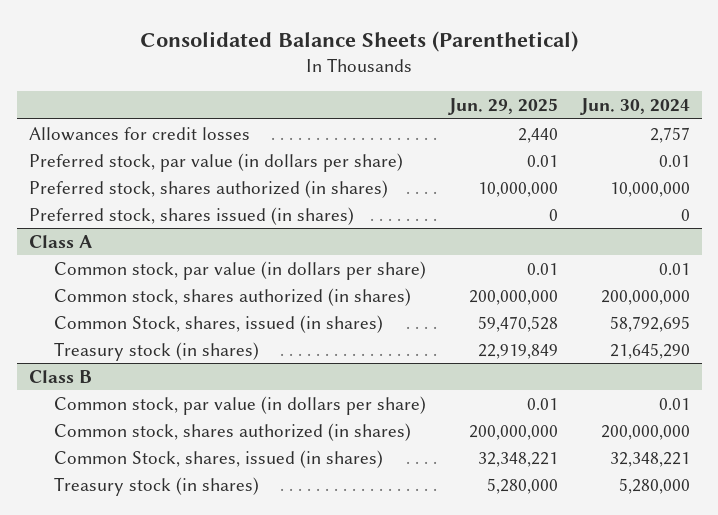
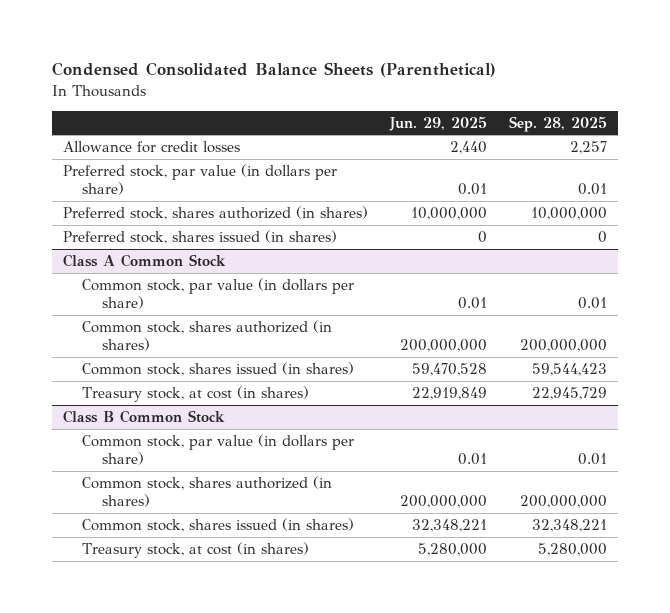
[140,30,579,52] Consolidated Balance Sheets (Parenthetical) -> [52,62,497,78] Condensed Consolidated Balance Sheets (Parenthetical)
[579,98,690,116] Jun. 30, 2024 -> none
none -> [509,115,608,132] Sep. 28, 2025
[28,126,250,141] Allowances for credit losses -> [63,140,241,153] Allowance for credit losses
[28,234,92,248] Class A -> [63,253,227,267] Class A Common Stock
[53,314,383,333] Common Stock, shares, issued (in shares) -> [82,361,355,376] Common stock, shares issued (in shares)
[53,341,259,361] Treasury stock (in shares) -> [82,385,310,402] Treasury stock, at cost (in shares)
[28,369,92,383] Class B -> [63,409,226,423] Class B Common Stock
[53,449,383,468] Common Stock, shares, issued (in shares) -> [82,517,355,532] Common stock, shares issued (in shares)
[53,476,259,496] Treasury stock (in shares) -> [82,541,310,558] Treasury stock, at cost (in shares)

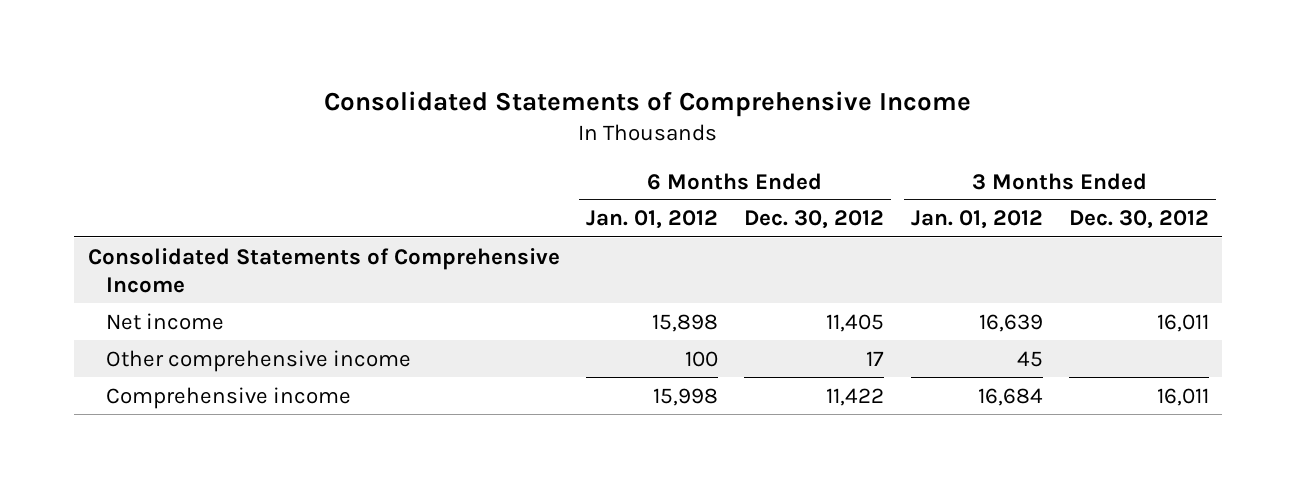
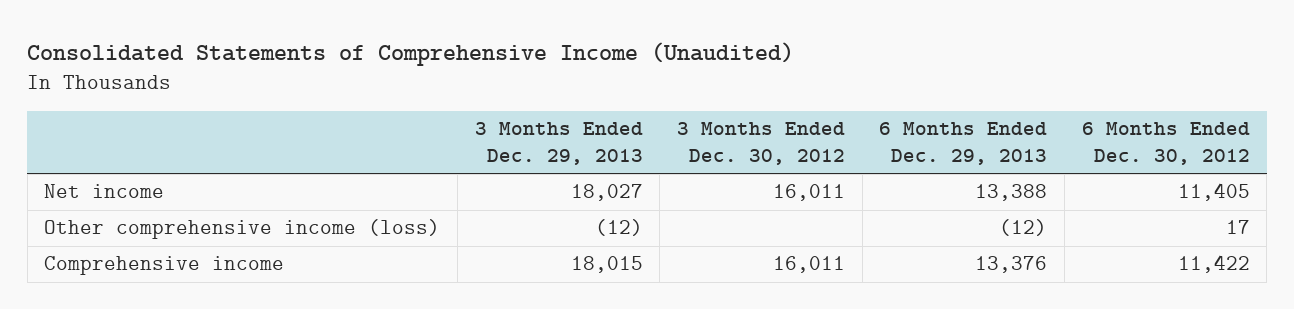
[324,90,972,117] Consolidated Statements of Comprehensive Income -> [27,42,795,67] Consolidated Statements of Comprehensive Income (Unaudited)
[585,210,718,230] Jan. 01, 2012 -> none
[910,210,1043,230] Jan. 01, 2012 -> none
none -> [474,121,643,165] 3 Months Ended Dec. 29, 2013
none -> [879,121,1048,165] 6 Months Ended Dec. 29, 2013
[87,247,560,293] Consolidated Statements of Comprehensive Income -> none
[106,349,412,372] Other comprehensive income -> [44,219,441,240] Other comprehensive income (loss)

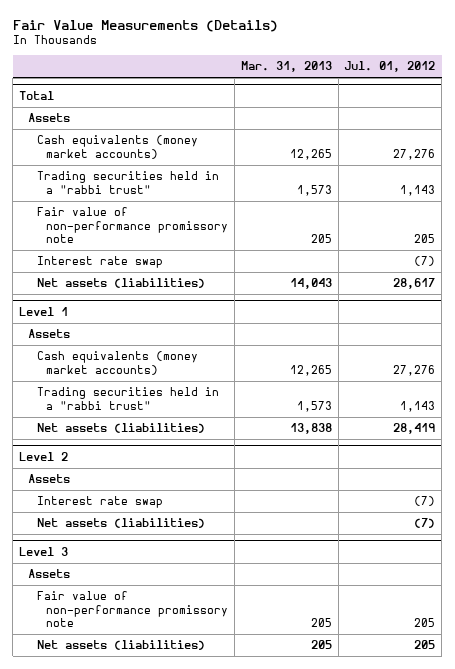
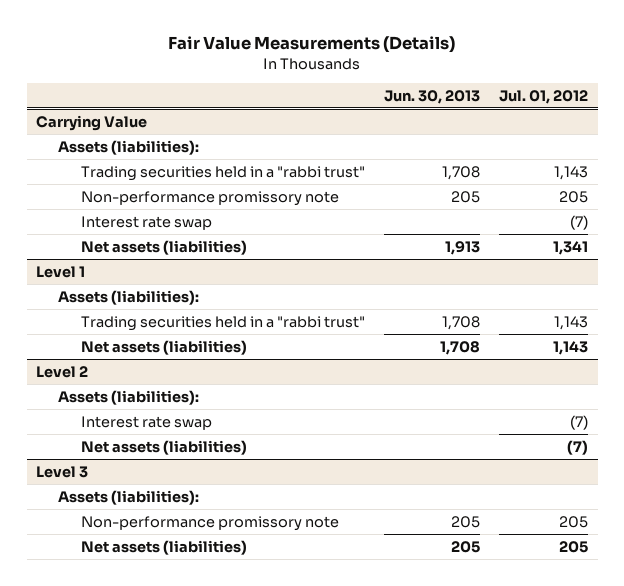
[240,61,332,73] Mar. 31, 2013 -> none
none -> [383,89,480,104] Jun. 30, 2013
[19,90,55,100] Total -> none
[37,135,199,159] Cash equivalents (money market accounts) -> none
none -> [36,114,148,131] Carrying Value
[28,113,71,123] Assets -> [58,139,200,155] Assets (liabilities):
[37,207,229,244] Fair value of non-performance promissory note -> [80,190,339,206] Non-performance promissory note
[393,278,436,290] 28,617 -> [553,240,589,255] 1,341
[37,351,199,375] Cash equivalents (money market accounts) -> none
[28,329,71,339] Assets -> [58,289,200,305] Assets (liabilities):
[393,423,436,435] 28,419 -> [553,340,589,355] 1,143
[28,474,71,484] Assets -> [58,389,200,405] Assets (liabilities):
[28,569,71,579] Assets -> [58,489,200,505] Assets (liabilities):
[37,591,229,628] Fair value of non-performance promissory note -> [80,515,339,531] Non-performance promissory note

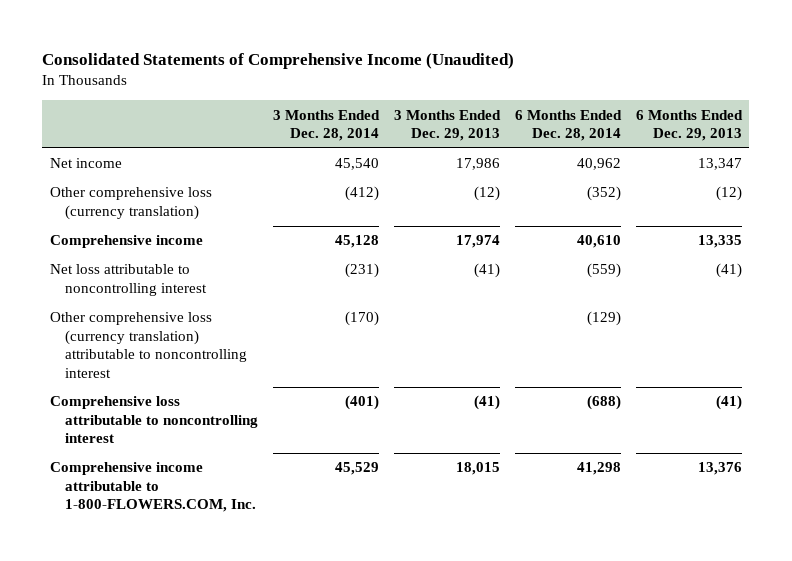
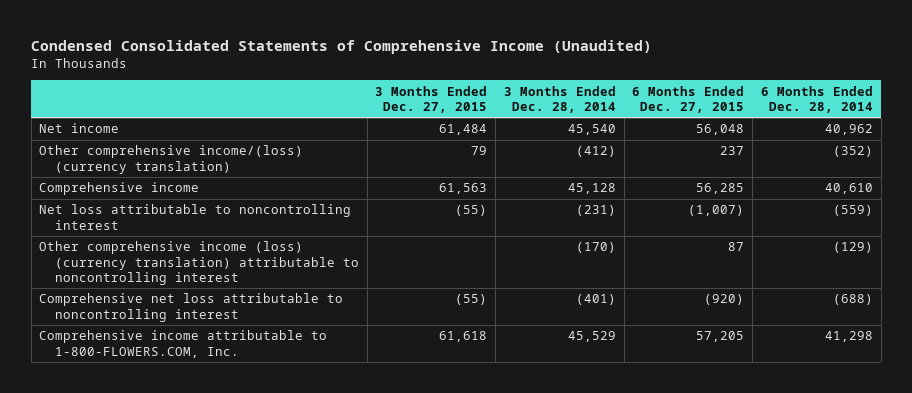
[42,53,515,70] Consolidated Statements of Comprehensive Income (Unaudited) -> [31,39,653,54] Condensed Consolidated Statements of Comprehensive Income (Unaudited)
[394,109,502,142] 3 Months Ended Dec. 29, 2013 -> none
[635,109,743,142] 6 Months Ended Dec. 29, 2013 -> none
none -> [375,85,488,113] 3 Months Ended Dec. 27, 2015
none -> [632,85,745,113] 6 Months Ended Dec. 27, 2015
[49,187,212,220] Other comprehensive loss (currency translation) -> [39,145,304,174] Other comprehensive income/(loss) (currency translation)
[49,312,248,378] Other comprehensive loss (currency translation) attributable to noncontrolling interest -> [39,241,359,285] Other comprehensive income (loss) (currency translation) attributable to noncontrolling interest
[49,396,259,444] Comprehensive loss attributable to noncontrolling interest -> [39,293,344,322] Comprehensive net loss attributable to noncontrolling interest

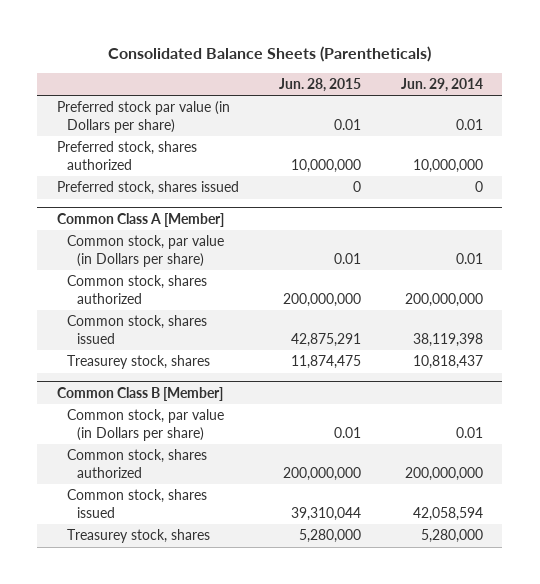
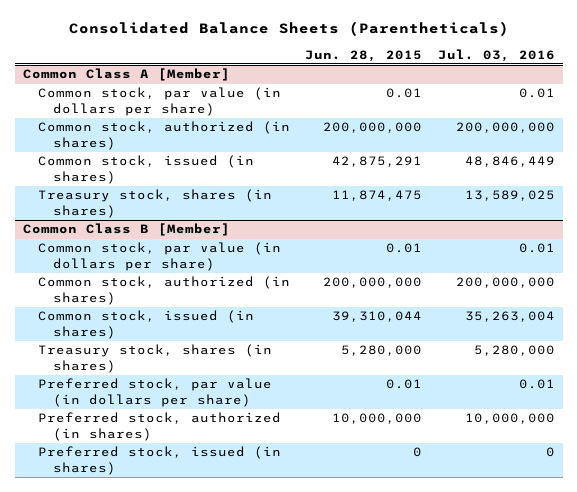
[400,78,483,93] Jun. 29, 2014 -> none
none -> [437,48,555,62] Jul. 03, 2016
[57,101,231,133] Preferred stock par value (in Dollars per share) -> none
[57,141,198,170] Preferred stock, shares authorized -> none
[57,181,240,196] Preferred stock, shares issued -> none
[67,235,225,267] Common stock, par value (in Dollars per share) -> [37,87,281,116] Common stock, par value (in dollars per share)
[67,275,208,304] Common stock, shares authorized -> [37,121,290,150] Common stock, authorized (in shares)
[67,315,208,344] Common stock, shares issued -> [37,155,254,184] Common stock, issued (in shares)
[67,355,211,370] Treasurey stock, shares -> [37,189,272,218] Treasury stock, shares (in shares)
[67,409,225,441] Common stock, par value (in Dollars per share) -> [37,242,281,271] Common stock, par value (in dollars per share)
[67,449,208,478] Common stock, shares authorized -> [37,276,290,305] Common stock, authorized (in shares)
[67,489,208,518] Common stock, shares issued -> [37,310,254,339] Common stock, issued (in shares)
[67,529,211,544] Treasurey stock, shares -> [37,344,272,373] Treasury stock, shares (in shares)
none -> [37,378,272,407] Preferred stock, par value (in dollars per share)
none -> [37,412,281,441] Preferred stock, authorized (in shares)
none -> [37,446,281,475] Preferred stock, issued (in shares)

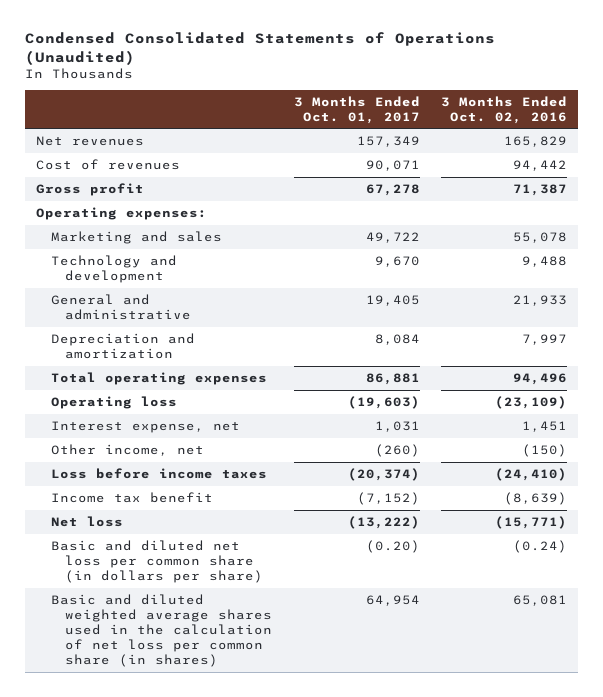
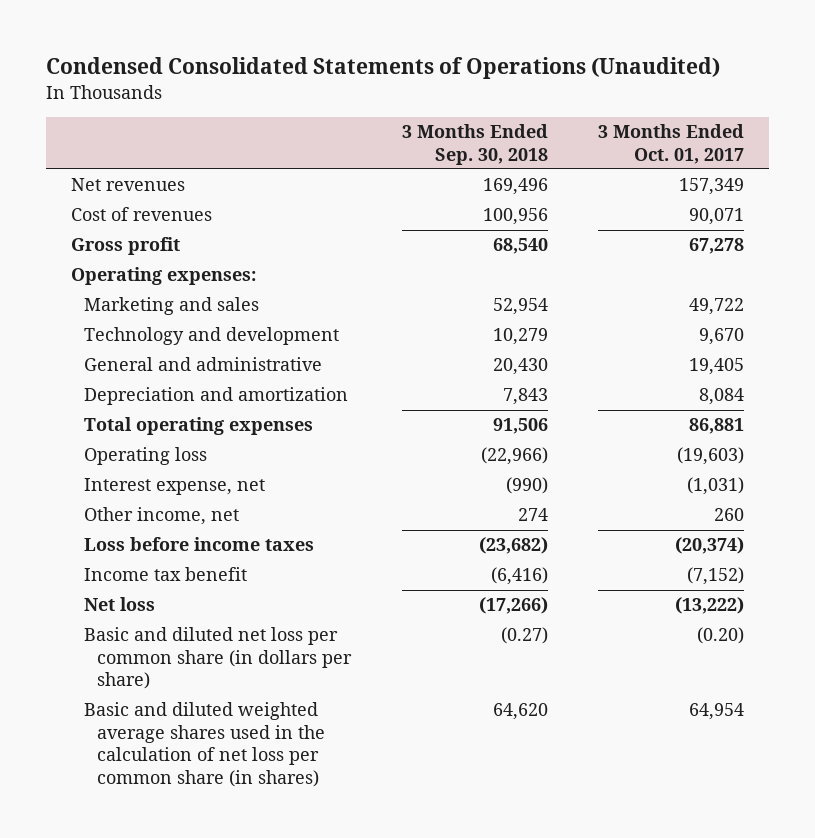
[440,95,567,124] 3 Months Ended Oct. 02, 2016 -> none
none -> [401,124,548,165] 3 Months Ended Sep. 30, 2018
[374,421,420,433] 1,031 -> [686,477,744,496] (1,031)
[374,444,420,458] (260) -> [713,508,744,522] 260

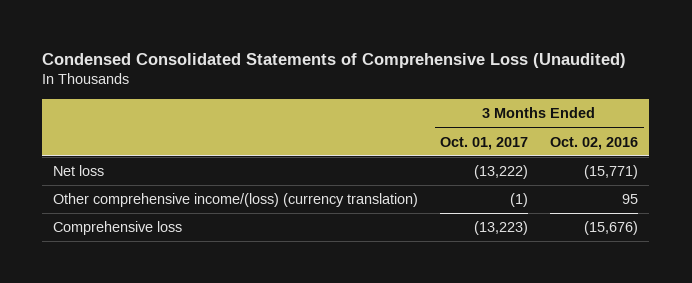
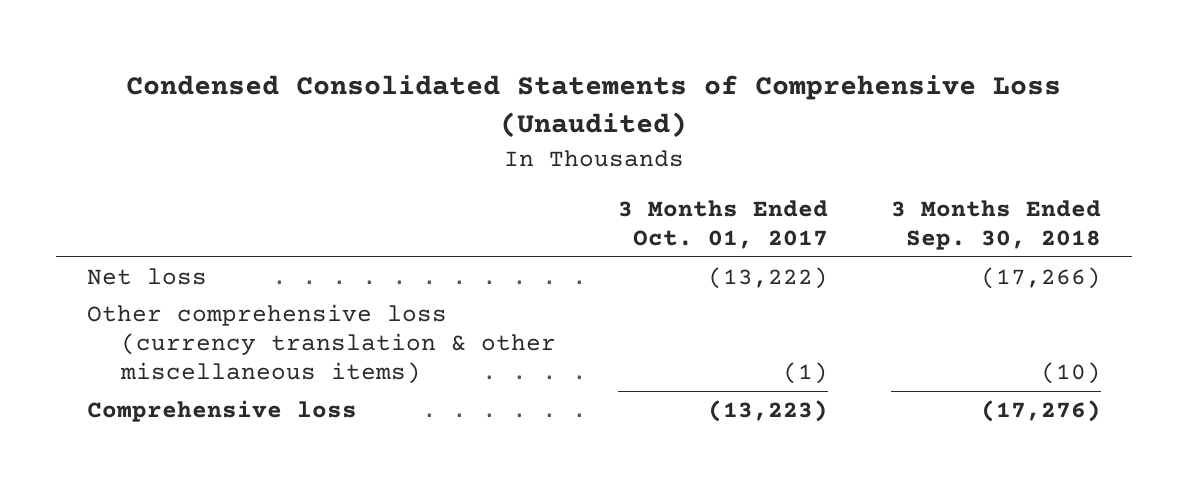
[550,136,639,150] Oct. 02, 2016 -> none
none -> [890,200,1101,251] 3 Months Ended Sep. 30, 2018
[53,193,419,208] Other comprehensive income/(loss) (currency translation) -> [86,303,557,385] Other comprehensive loss (currency translation & other miscellaneous items)

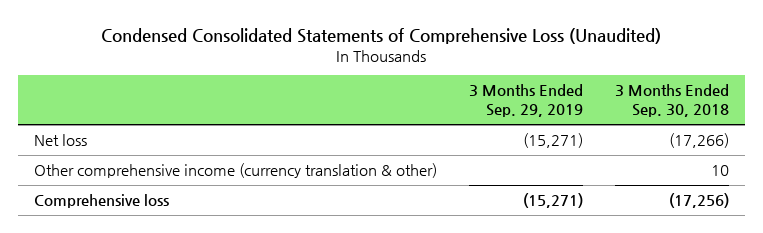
[618,200,829,250] 3 Months Ended Oct. 01, 2017 -> none
none -> [468,84,583,118] 3 Months Ended Sep. 29, 2019
[86,303,557,385] Other comprehensive loss (currency translation & other miscellaneous items) -> [34,163,438,179] Other comprehensive income (currency translation & other)
[1040,362,1101,385] (10) -> [710,165,729,177] 10
[980,399,1101,422] (17,276) -> [668,193,729,209] (17,256)

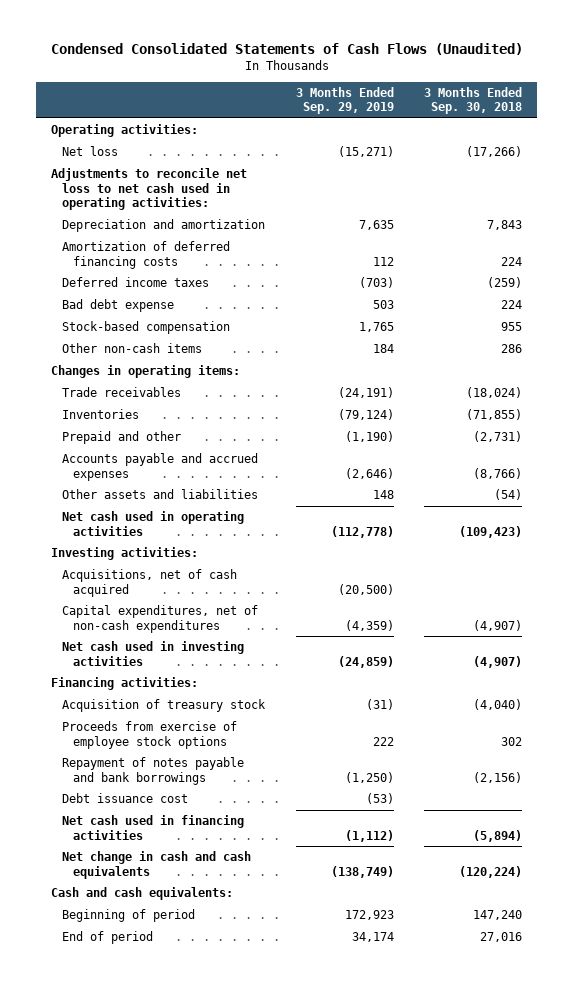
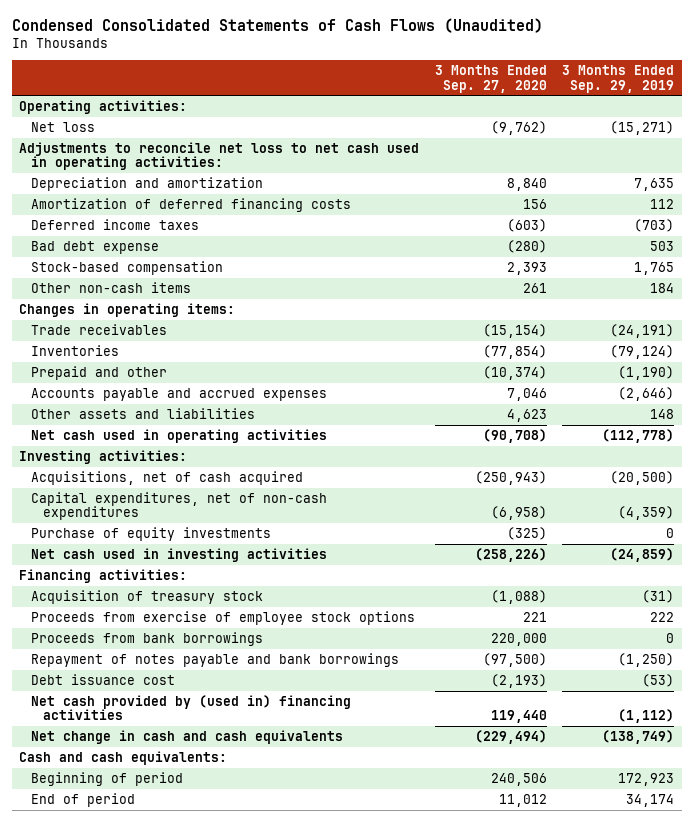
[424,86,523,115] 3 Months Ended Sep. 30, 2018 -> none
none -> [434,65,547,93] 3 Months Ended Sep. 27, 2020
none -> [30,526,271,541] Purchase of equity investments
none -> [30,631,263,646] Proceeds from bank borrowings
[61,815,244,840] Net cash used in financing activities -> [30,694,351,721] Net cash provided by (used in) financing activities

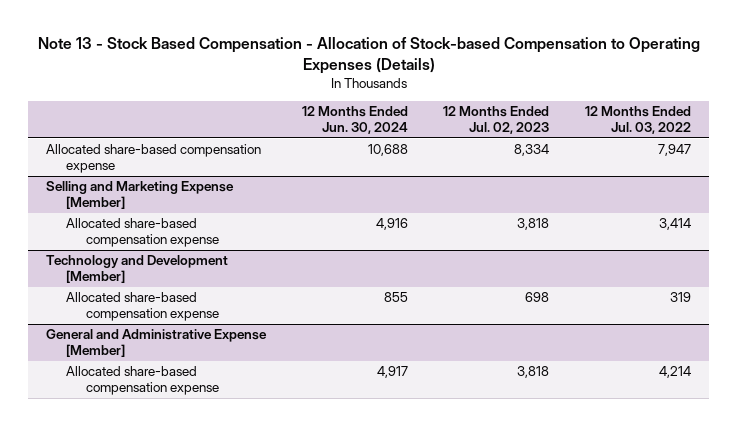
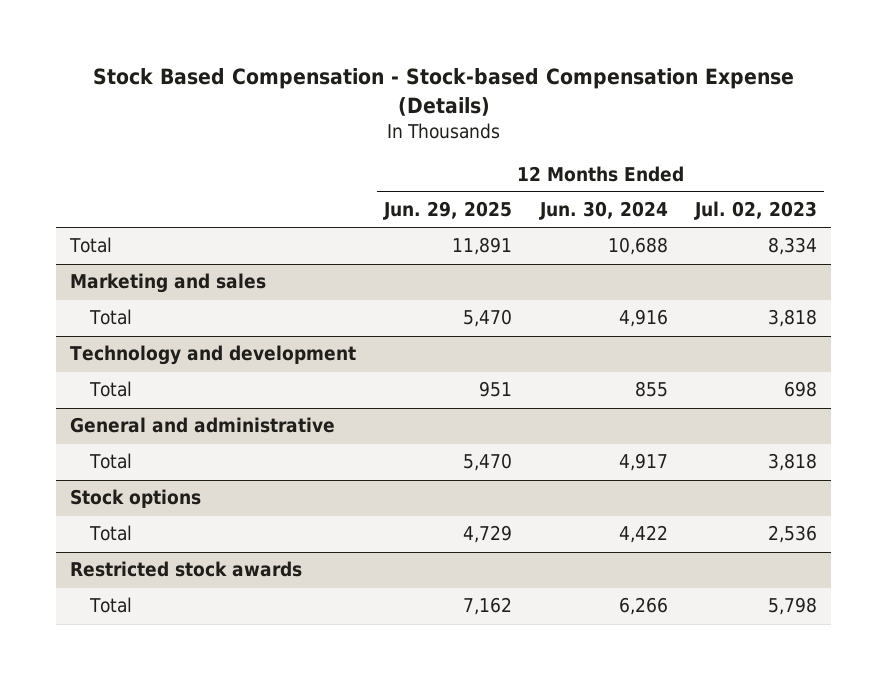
[37,36,700,74] Note 13 - Stock Based Compensation - Allocation of Stock-based Compensation to Operating Expenses (Details) -> [92,68,794,116] Stock Based Compensation - Stock-based Compensation Expense (Details)
[585,106,692,135] 12 Months Ended Jul. 03, 2022 -> none
none -> [382,201,512,221] Jun. 29, 2025
[45,144,261,174] Allocated share-based compensation expense -> [68,237,112,254] Total
[45,181,234,210] Selling and Marketing Expense [Member] -> [69,273,266,294] Marketing and sales
[65,218,219,248] Allocated share-based compensation expense -> [88,309,132,326] Total
[45,255,228,284] Technology and Development [Member] -> [69,345,356,366] Technology and development
[65,292,219,322] Allocated share-based compensation expense -> [88,381,132,398] Total
[45,329,267,358] General and Administrative Expense [Member] -> [69,417,335,434] General and administrative
[65,366,219,396] Allocated share-based compensation expense -> [88,453,132,470] Total
none -> [69,489,201,509] Stock options
none -> [88,525,132,542] Total
none -> [69,561,302,578] Restricted stock awards
none -> [88,597,132,614] Total

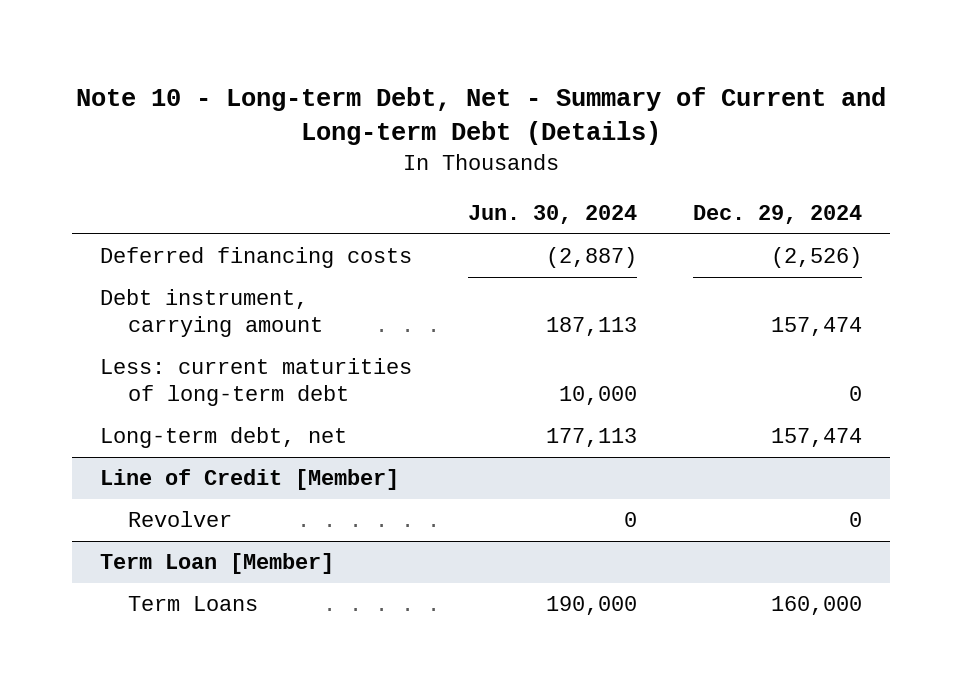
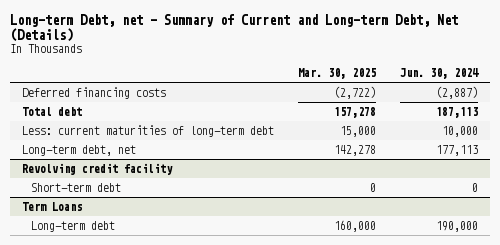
[75,86,886,145] Note 10 - Long-term Debt, Net - Summary of Current and Long-term Debt (Details) -> [10,14,459,43] Long-term Debt, net - Summary of Current and Long-term Debt, Net (Details)
[692,204,862,224] Dec. 29, 2024 -> none
none -> [297,68,376,80] Mar. 30, 2025
[99,289,324,338] Debt instrument, carrying amount -> [22,107,83,117] Total debt
[99,469,399,491] Line of Credit [Member] -> [22,163,174,176] Revolving credit facility
[128,511,233,528] Revolver -> [31,183,122,193] Short-term debt
[99,553,334,575] Term Loan [Member] -> [22,202,83,212] Term Loans
[128,596,259,612] Term Loans -> [31,221,116,233] Long-term debt

